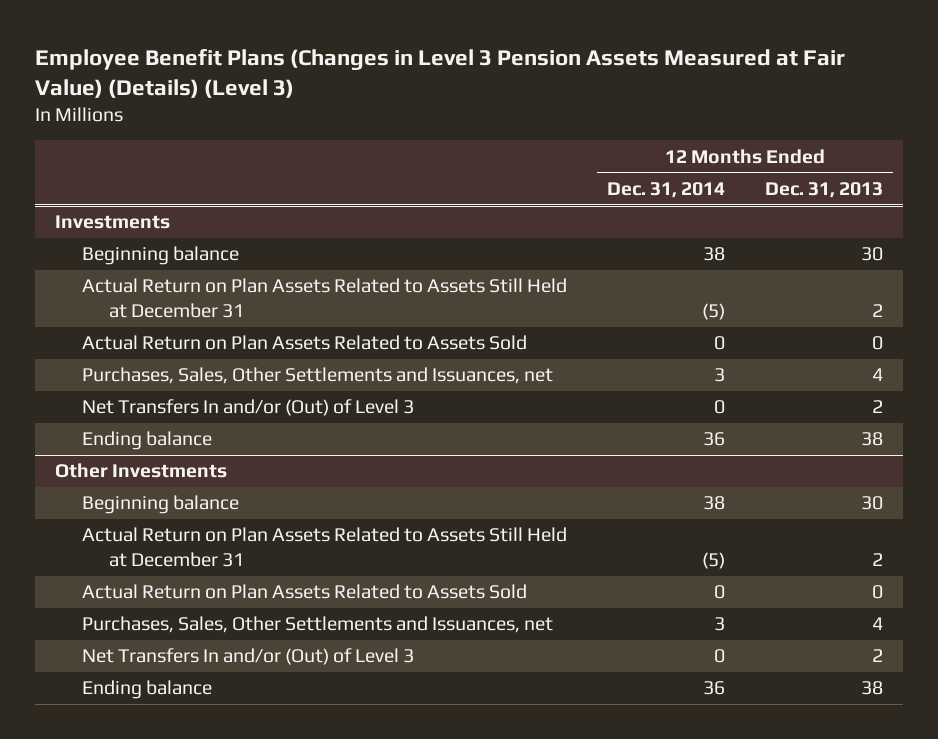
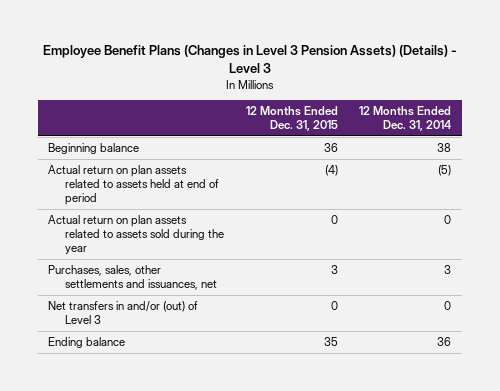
[34,48,845,98] Employee Benefit Plans (Changes in Level 3 Pension Assets Measured at Fair Value) (Details) (Level 3) -> [42,45,457,74] Employee Benefit Plans (Changes in Level 3 Pension Assets) (Details) - Level 3
[765,181,884,198] Dec. 31, 2013 -> none
none -> [245,106,338,131] 12 Months Ended Dec. 31, 2015
[54,215,170,230] Investments -> none
[81,431,212,451] Ending balance -> none
[54,463,227,479] Other Investments -> none
[81,495,239,515] Beginning balance -> none
[81,527,567,567] Actual Return on Plan Assets Related to Assets Still Held at December 31 -> none
[81,584,527,600] Actual Return on Plan Assets Related to Assets Sold -> none
[81,616,553,634] Purchases, Sales, Other Settlements and Issuances, net -> none
[81,648,414,666] Net Transfers In and/or (Out) of Level 3 -> none
[81,278,567,318] Actual Return on Plan Assets Related to Assets Still Held at December 31 -> [48,165,220,205] Actual return on plan assets related to assets held at end of period
[81,335,527,351] Actual Return on Plan Assets Related to Assets Sold -> [48,215,225,254] Actual return on plan assets related to assets sold during the year
[81,367,553,385] Purchases, Sales, Other Settlements and Issuances, net -> [48,265,218,290] Purchases, sales, other settlements and issuances, net
[81,399,414,417] Net Transfers In and/or (Out) of Level 3 -> [48,301,199,324] Net transfers in and/or (out) of Level 3

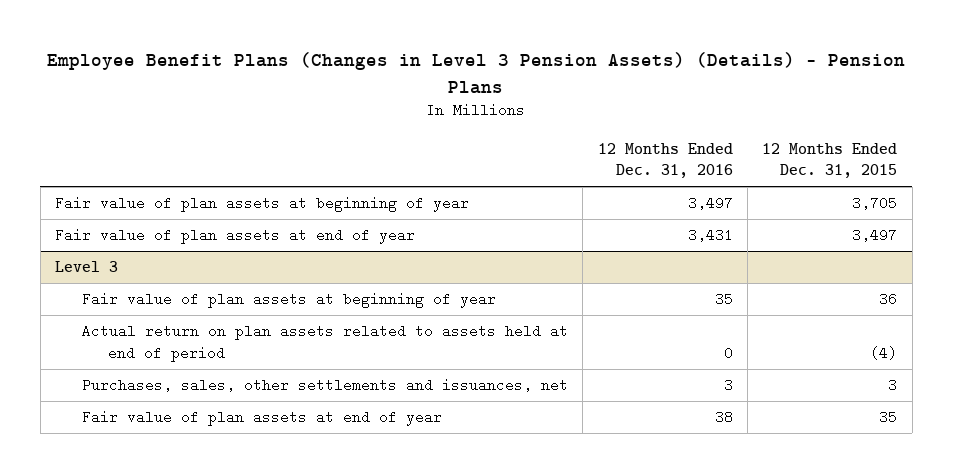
[42,45,457,74] Employee Benefit Plans (Changes in Level 3 Pension Assets) (Details) - Level 3 -> [47,52,906,94] Employee Benefit Plans (Changes in Level 3 Pension Assets) (Details) - Pension Plans
[359,106,453,131] 12 Months Ended Dec. 31, 2014 -> none
none -> [597,142,733,179] 12 Months Ended Dec. 31, 2016
[48,143,140,155] Beginning balance -> none
none -> [55,196,470,213] Fair value of plan assets at beginning of year
none -> [55,228,416,245] Fair value of plan assets at end of year
none -> [55,261,119,273] Level 3
none -> [81,292,496,309] Fair value of plan assets at beginning of year
[48,215,225,254] Actual return on plan assets related to assets sold during the year -> none
[48,301,199,324] Net transfers in and/or (out) of Level 3 -> none
[48,337,126,349] Ending balance -> [81,410,442,427] Fair value of plan assets at end of year

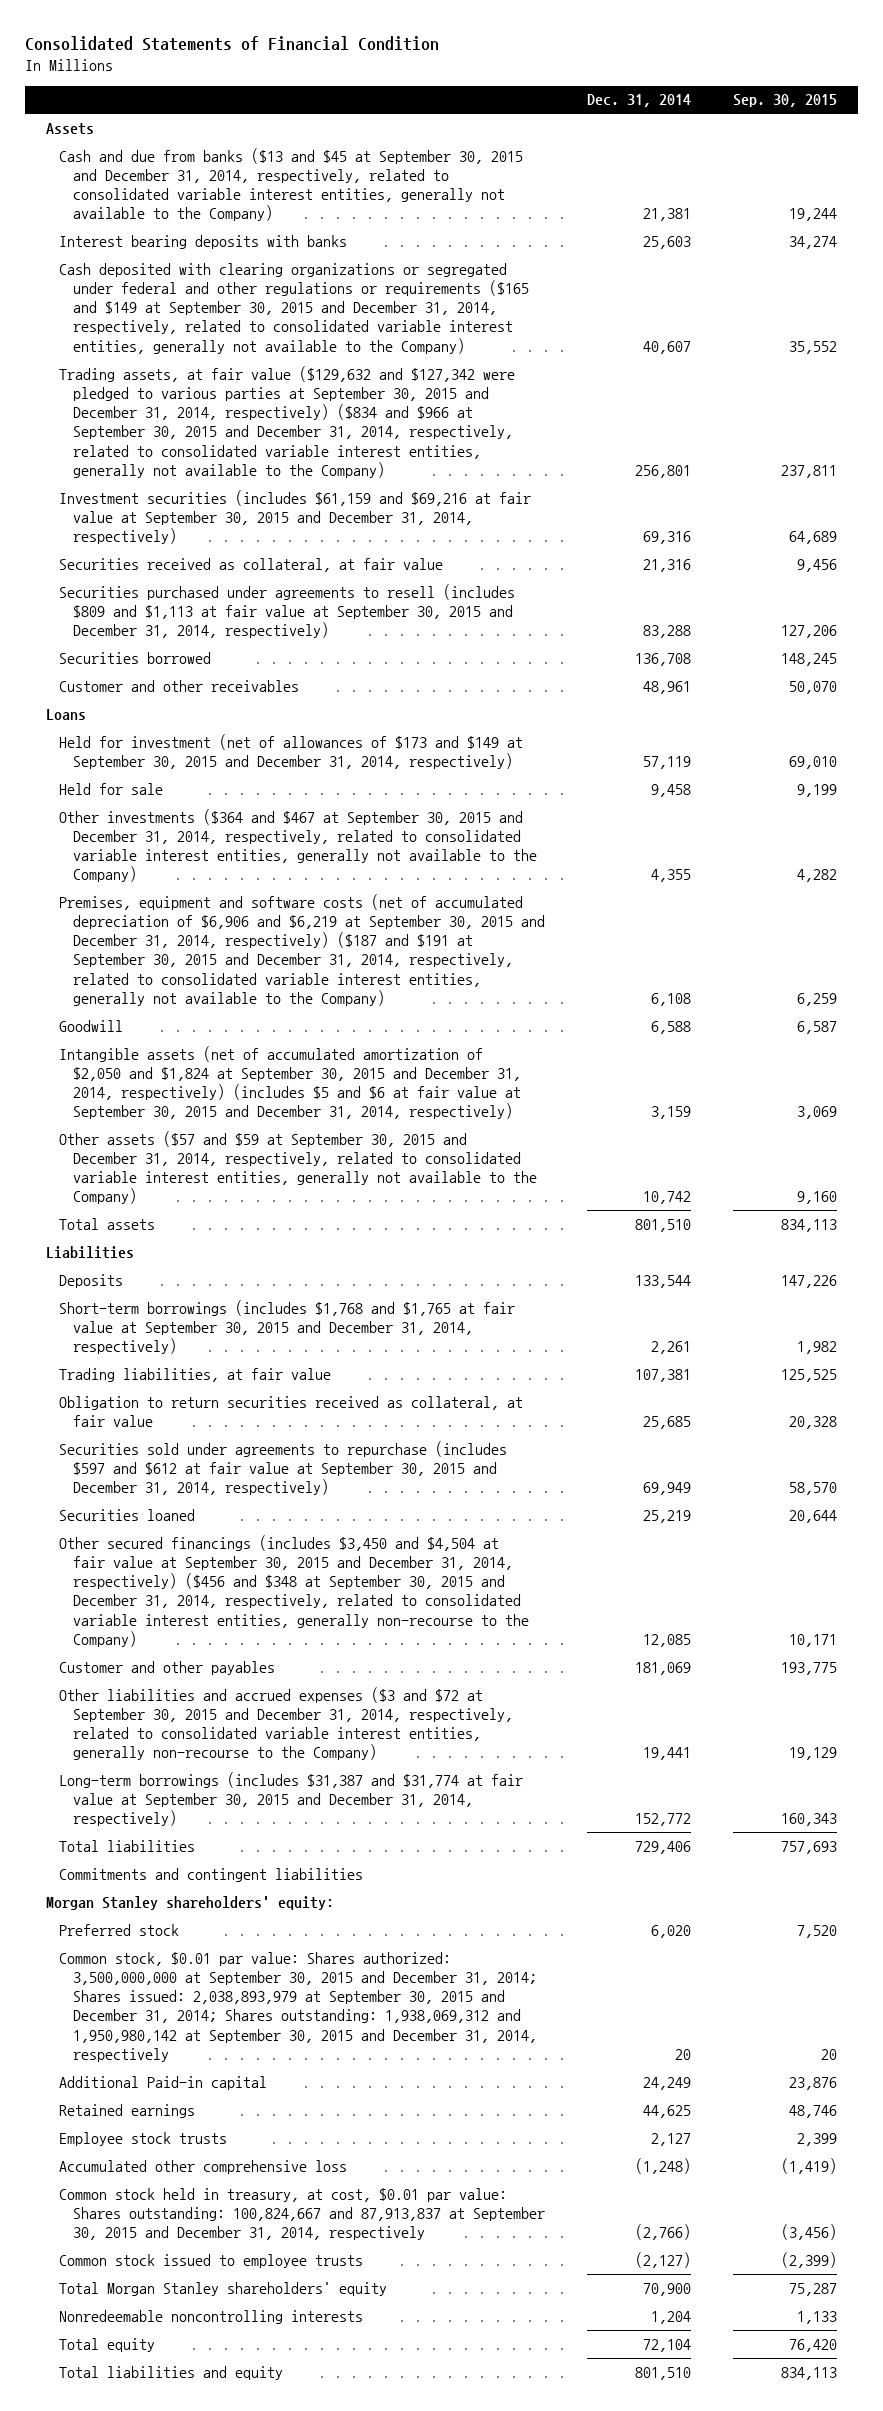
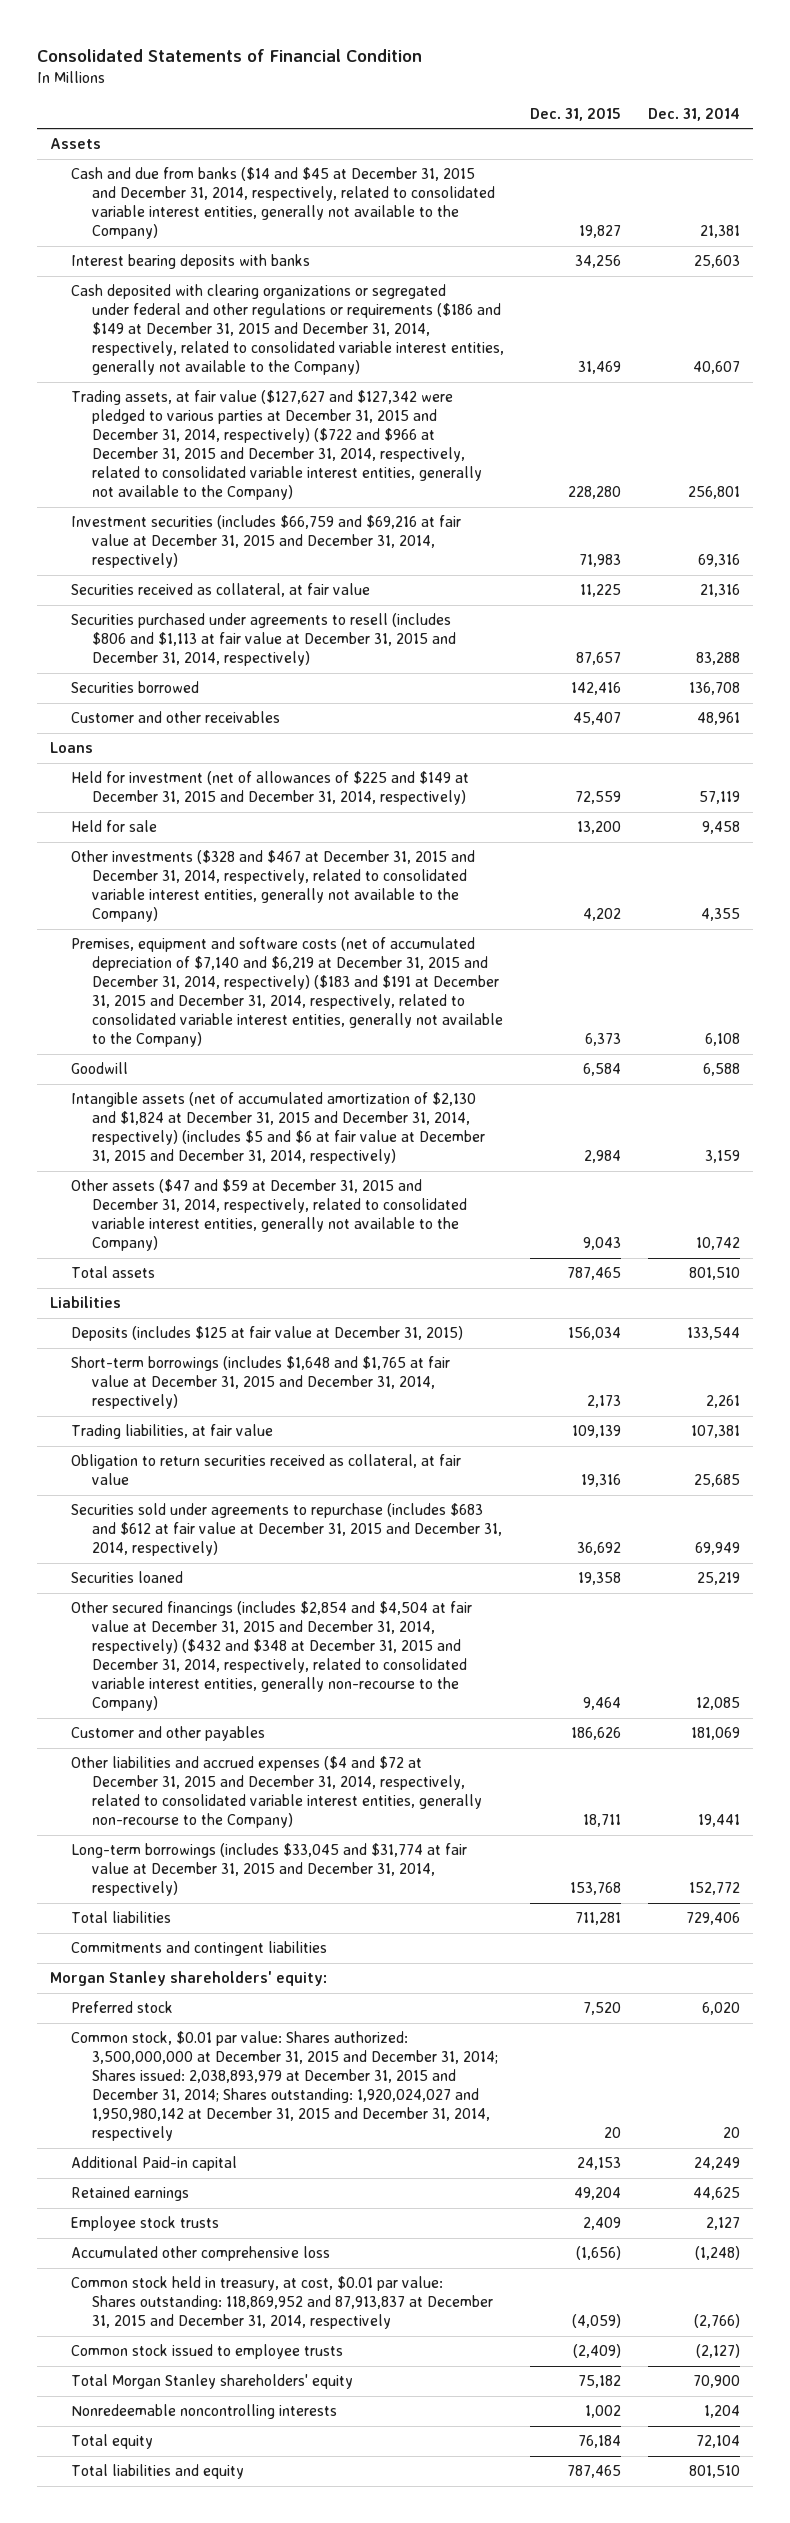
[733,94,838,108] Sep. 30, 2015 -> none
none -> [530,107,622,121] Dec. 31, 2015
[59,147,524,222] Cash and due from banks ($13 and $45 at September 30, 2015 and December 31, 2014, respectively, related to consolidated variable interest entities, generally not available to the Company) -> [71,167,496,240] Cash and due from banks ($14 and $45 at December 31, 2015 and December 31, 2014, respectively, related to consolidated variable interest entities, generally not available to the Company)
[59,262,529,354] Cash deposited with clearing organizations or segregated under federal and other regulations or requirements ($165 and $149 at September 30, 2015 and December 31, 2014, respectively, related to consolidated variable interest entities, generally not available to the Company) -> [71,284,505,376] Cash deposited with clearing organizations or segregated under federal and other regulations or requirements ($186 and $149 at December 31, 2015 and December 31, 2014, respectively, related to consolidated variable interest entities, generally not available to the Company)
[59,365,516,478] Trading assets, at fair value ($129,632 and $127,342 were pledged to various parties at September 30, 2015 and December 31, 2014, respectively) ($834 and $966 at September 30, 2015 and December 31, 2014, respectively, related to consolidated variable interest entities, generally not available to the Company) -> [71,390,483,501] Trading assets, at fair value ($127,627 and $127,342 were pledged to various parties at December 31, 2015 and December 31, 2014, respectively) ($722 and $966 at December 31, 2015 and December 31, 2014, respectively, related to consolidated variable interest entities, generally not available to the Company)
[59,489,532,545] Investment securities (includes $61,159 and $69,216 at fair value at September 30, 2015 and December 31, 2014, respectively) -> [71,515,462,569] Investment securities (includes $66,759 and $69,216 at fair value at December 31, 2015 and December 31, 2014, respectively)
[59,583,516,639] Securities purchased under agreements to resell (includes $809 and $1,113 at fair value at September 30, 2015 and December 31, 2014, respectively) -> [71,613,457,667] Securities purchased under agreements to resell (includes $806 and $1,113 at fair value at December 31, 2015 and December 31, 2014, respectively)
[59,733,524,770] Held for investment (net of allowances of $173 and $149 at September 30, 2015 and December 31, 2014, respectively) -> [71,771,470,806] Held for investment (net of allowances of $225 and $149 at December 31, 2015 and December 31, 2014, respectively)
[59,808,537,883] Other investments ($364 and $467 at September 30, 2015 and December 31, 2014, respectively, related to consolidated variable interest entities, generally not available to the Company) -> [71,850,476,923] Other investments ($328 and $467 at December 31, 2015 and December 31, 2014, respectively, related to consolidated variable interest entities, generally not available to the Company)
[59,893,545,1006] Premises, equipment and software costs (net of accumulated depreciation of $6,906 and $6,219 at September 30, 2015 and December 31, 2014, respectively) ($187 and $191 at September 30, 2015 and December 31, 2014, respectively, related to consolidated variable interest entities, generally not available to the Company) -> [71,937,504,1048] Premises, equipment and software costs (net of accumulated depreciation of $7,140 and $6,219 at December 31, 2015 and December 31, 2014, respectively) ($183 and $191 at December 31, 2015 and December 31, 2014, respectively, related to consolidated variable interest entities, generally not available to the Company)
[59,1045,521,1120] Intangible assets (net of accumulated amortization of $2,050 and $1,824 at September 30, 2015 and December 31, 2014, respectively) (includes $5 and $6 at fair value at September 30, 2015 and December 31, 2014, respectively) -> [71,1092,486,1165] Intangible assets (net of accumulated amortization of $2,130 and $1,824 at December 31, 2015 and December 31, 2014, respectively) (includes $5 and $6 at fair value at December 31, 2015 and December 31, 2014, respectively)
[59,1130,537,1205] Other assets ($57 and $59 at September 30, 2015 and December 31, 2014, respectively, related to consolidated variable interest entities, generally not available to the Company) -> [71,1179,468,1252] Other assets ($47 and $59 at December 31, 2015 and December 31, 2014, respectively, related to consolidated variable interest entities, generally not available to the Company)
[59,1273,124,1288] Deposits -> [71,1326,464,1342] Deposits (includes $125 at fair value at December 31, 2015)
[59,1299,516,1355] Short-term borrowings (includes $1,768 and $1,765 at fair value at September 30, 2015 and December 31, 2014, respectively) -> [71,1356,451,1410] Short-term borrowings (includes $1,648 and $1,765 at fair value at December 31, 2015 and December 31, 2014, respectively)
[59,1440,508,1496] Securities sold under agreements to repurchase (includes $597 and $612 at fair value at September 30, 2015 and December 31, 2014, respectively) -> [71,1503,503,1557] Securities sold under agreements to repurchase (includes $683 and $612 at fair value at December 31, 2015 and December 31, 2014, respectively)
[59,1534,529,1647] Other secured financings (includes $3,450 and $4,504 at fair value at September 30, 2015 and December 31, 2014, respectively) ($456 and $348 at September 30, 2015 and December 31, 2014, respectively, related to consolidated variable interest entities, generally non-recourse to the Company) -> [71,1601,473,1712] Other secured financings (includes $2,854 and $4,504 at fair value at December 31, 2015 and December 31, 2014, respectively) ($432 and $348 at December 31, 2015 and December 31, 2014, respectively, related to consolidated variable interest entities, generally non-recourse to the Company)
[59,1686,513,1761] Other liabilities and accrued expenses ($3 and $72 at September 30, 2015 and December 31, 2014, respectively, related to consolidated variable interest entities, generally non-recourse to the Company) -> [71,1756,483,1829] Other liabilities and accrued expenses ($4 and $72 at December 31, 2015 and December 31, 2014, respectively, related to consolidated variable interest entities, generally non-recourse to the Company)
[59,1771,524,1827] Long-term borrowings (includes $31,387 and $31,774 at fair value at September 30, 2015 and December 31, 2014, respectively) -> [71,1843,468,1897] Long-term borrowings (includes $33,045 and $31,774 at fair value at December 31, 2015 and December 31, 2014, respectively)
[59,1951,537,2062] Common stock, $0.01 par value: Shares authorized: 3,500,000,000 at September 30, 2015 and December 31, 2014; Shares issued: 2,038,893,979 at September 30, 2015 and December 31, 2014; Shares outstanding: 1,938,069,312 and 1,950,980,142 at September 30, 2015 and December 31, 2014, respectively -> [71,2031,499,2142] Common stock, $0.01 par value: Shares authorized: 3,500,000,000 at December 31, 2015 and December 31, 2014; Shares issued: 2,038,893,979 at December 31, 2015 and December 31, 2014; Shares outstanding: 1,920,024,027 and 1,950,980,142 at December 31, 2015 and December 31, 2014, respectively
[59,2187,545,2241] Common stock held in treasury, at cost, $0.01 par value: Shares outstanding: 100,824,667 and 87,913,837 at September 30, 2015 and December 31, 2014, respectively -> [71,2276,494,2330] Common stock held in treasury, at cost, $0.01 par value: Shares outstanding: 118,869,952 and 87,913,837 at December 31, 2015 and December 31, 2014, respectively

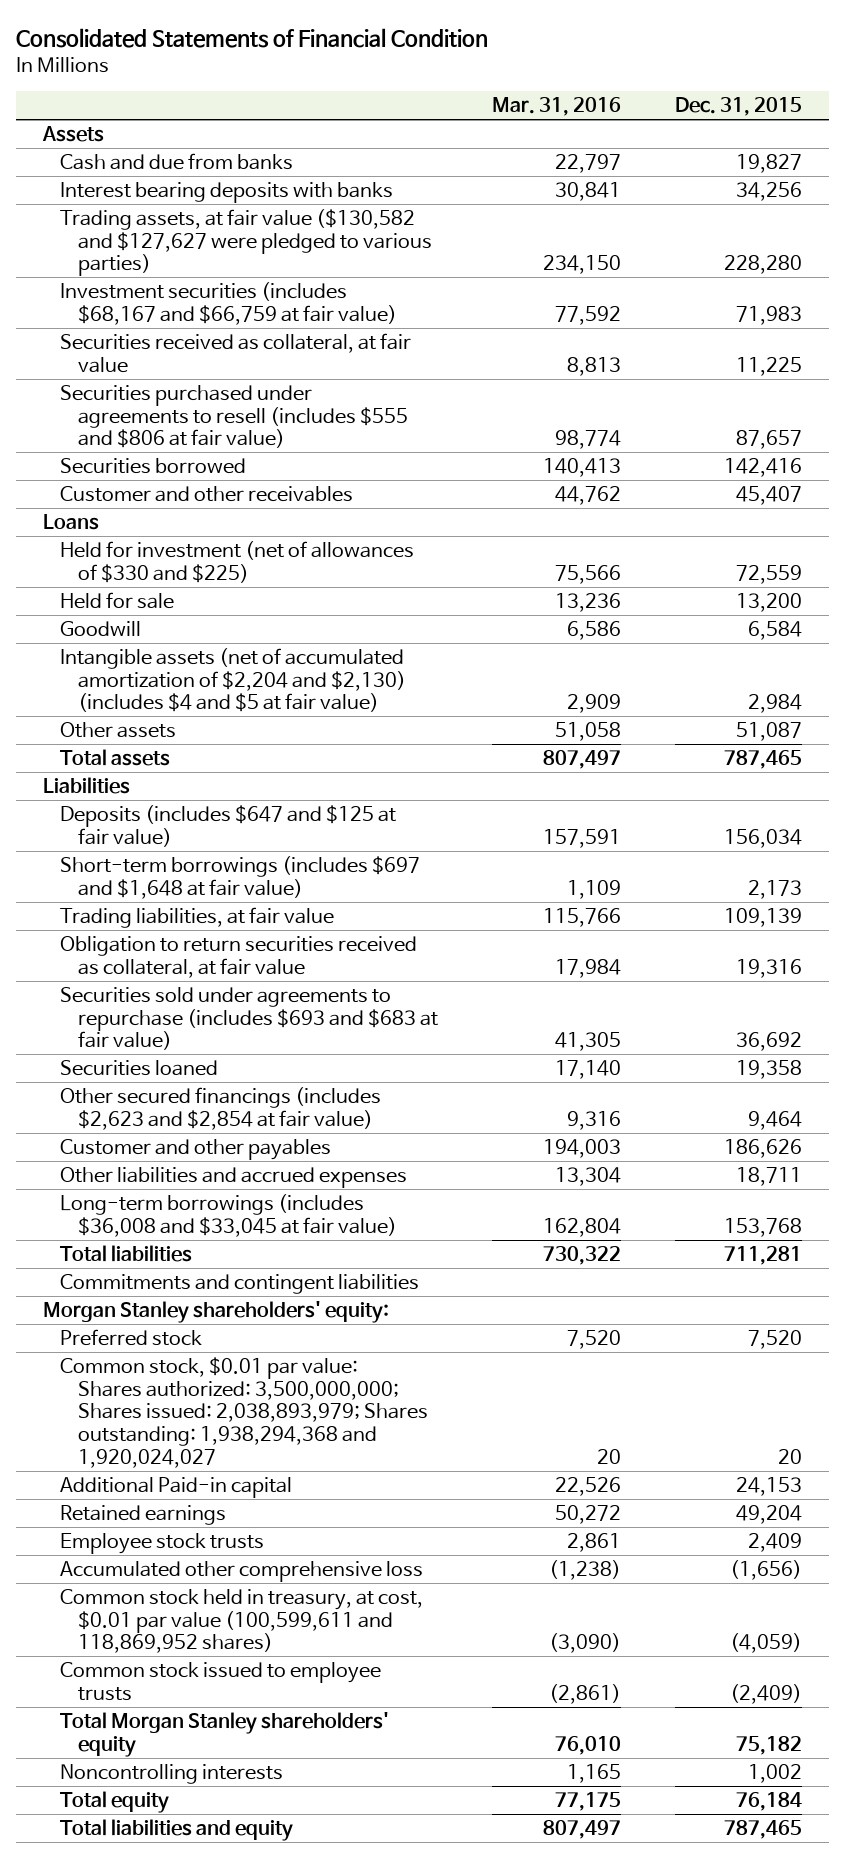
[647,107,740,121] Dec. 31, 2014 -> none
none -> [492,97,622,117] Mar. 31, 2016
[71,167,496,240] Cash and due from banks ($14 and $45 at December 31, 2015 and December 31, 2014, respectively, related to consolidated variable interest entities, generally not available to the Company) -> [60,153,294,171] Cash and due from banks
[71,284,505,376] Cash deposited with clearing organizations or segregated under federal and other regulations or requirements ($186 and $149 at December 31, 2015 and December 31, 2014, respectively, related to consolidated variable interest entities, generally not available to the Company) -> none
[71,390,483,501] Trading assets, at fair value ($127,627 and $127,342 were pledged to various parties at December 31, 2015 and December 31, 2014, respectively) ($722 and $966 at December 31, 2015 and December 31, 2014, respectively, related to consolidated variable interest entities, generally not available to the Company) -> [60,209,433,277] Trading assets, at fair value ($130,582 and $127,627 were pledged to various parties)
[71,515,462,569] Investment securities (includes $66,759 and $69,216 at fair value at December 31, 2015 and December 31, 2014, respectively) -> [60,282,398,325] Investment securities (includes $68,167 and $66,759 at fair value)
[71,613,457,667] Securities purchased under agreements to resell (includes $806 and $1,113 at fair value at December 31, 2015 and December 31, 2014, respectively) -> [60,385,409,449] Securities purchased under agreements to resell (includes $555 and $806 at fair value)
[71,771,470,806] Held for investment (net of allowances of $225 and $149 at December 31, 2015 and December 31, 2014, respectively) -> [60,541,415,583] Held for investment (net of allowances of $330 and $225)
[71,850,476,923] Other investments ($328 and $467 at December 31, 2015 and December 31, 2014, respectively, related to consolidated variable interest entities, generally not available to the Company) -> none
[71,937,504,1048] Premises, equipment and software costs (net of accumulated depreciation of $7,140 and $6,219 at December 31, 2015 and December 31, 2014, respectively) ($183 and $191 at December 31, 2015 and December 31, 2014, respectively, related to consolidated variable interest entities, generally not available to the Company) -> none
[71,1179,468,1252] Other assets ($47 and $59 at December 31, 2015 and December 31, 2014, respectively, related to consolidated variable interest entities, generally not available to the Company) -> none
[71,1092,486,1165] Intangible assets (net of accumulated amortization of $2,130 and $1,824 at December 31, 2015 and December 31, 2014, respectively) (includes $5 and $6 at fair value at December 31, 2015 and December 31, 2014, respectively) -> [60,648,407,713] Intangible assets (net of accumulated amortization of $2,204 and $2,130) (includes $4 and $5 at fair value)
none -> [60,722,177,739] Other assets
[71,1326,464,1342] Deposits (includes $125 at fair value at December 31, 2015) -> [60,805,397,847] Deposits (includes $647 and $125 at fair value)
[71,1356,451,1410] Short-term borrowings (includes $1,648 and $1,765 at fair value at December 31, 2015 and December 31, 2014, respectively) -> [60,856,421,899] Short-term borrowings (includes $697 and $1,648 at fair value)
[71,1503,503,1557] Securities sold under agreements to repurchase (includes $683 and $612 at fair value at December 31, 2015 and December 31, 2014, respectively) -> [60,987,439,1051] Securities sold under agreements to repurchase (includes $693 and $683 at fair value)
[71,1601,473,1712] Other secured financings (includes $2,854 and $4,504 at fair value at December 31, 2015 and December 31, 2014, respectively) ($432 and $348 at December 31, 2015 and December 31, 2014, respectively, related to consolidated variable interest entities, generally non-recourse to the Company) -> [60,1087,382,1130] Other secured financings (includes $2,623 and $2,854 at fair value)
[71,1756,483,1829] Other liabilities and accrued expenses ($4 and $72 at December 31, 2015 and December 31, 2014, respectively, related to consolidated variable interest entities, generally non-recourse to the Company) -> [60,1167,408,1189] Other liabilities and accrued expenses
[71,1843,468,1897] Long-term borrowings (includes $33,045 and $31,774 at fair value at December 31, 2015 and December 31, 2014, respectively) -> [60,1194,398,1237] Long-term borrowings (includes $36,008 and $33,045 at fair value)
[71,2031,499,2142] Common stock, $0.01 par value: Shares authorized: 3,500,000,000 at December 31, 2015 and December 31, 2014; Shares issued: 2,038,893,979 at December 31, 2015 and December 31, 2014; Shares outstanding: 1,920,024,027 and 1,950,980,142 at December 31, 2015 and December 31, 2014, respectively -> [60,1357,429,1468] Common stock, $0.01 par value: Shares authorized: 3,500,000,000; Shares issued: 2,038,893,979; Shares outstanding: 1,938,294,368 and 1,920,024,027
[71,2276,494,2330] Common stock held in treasury, at cost, $0.01 par value: Shares outstanding: 118,869,952 and 87,913,837 at December 31, 2015 and December 31, 2014, respectively -> [60,1589,424,1654] Common stock held in treasury, at cost, $0.01 par value (100,599,611 and 118,869,952 shares)
[71,2404,338,2420] Nonredeemable noncontrolling interests -> [60,1764,284,1785] Noncontrolling interests

